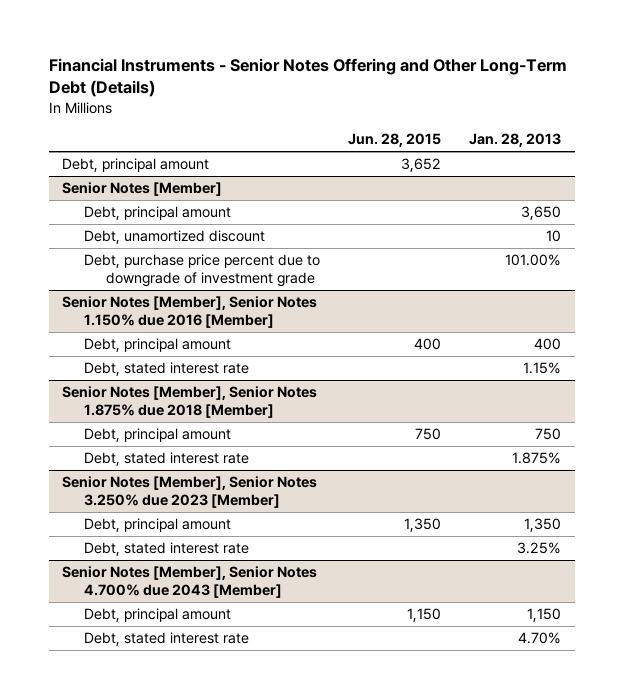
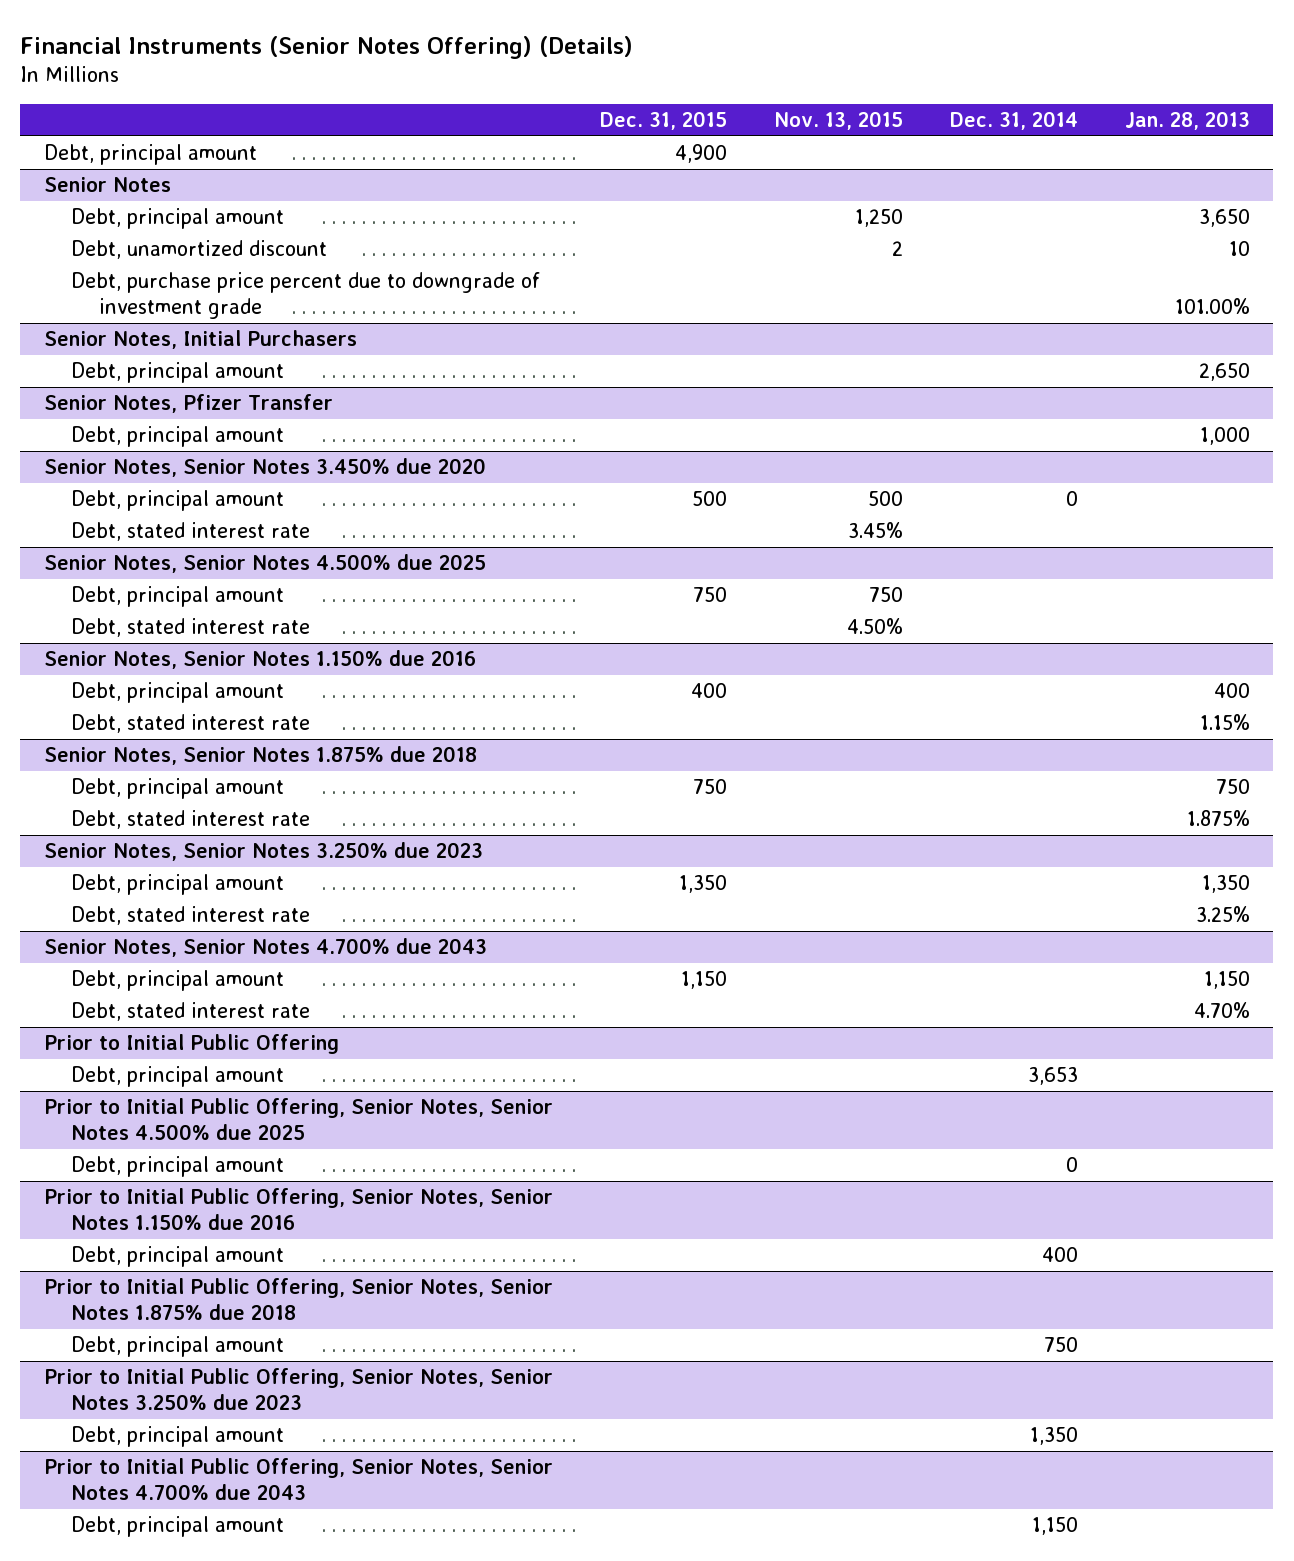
[48,57,567,98] Financial Instruments - Senior Notes Offering and Other Long-Term Debt (Details) -> [20,35,634,59] Financial Instruments (Senior Notes Offering) (Details)
[348,133,442,148] Jun. 28, 2015 -> none
none -> [599,110,727,130] Dec. 31, 2015
none -> [773,110,903,130] Nov. 13, 2015
none -> [949,110,1078,130] Dec. 31, 2014
[62,182,223,197] Senior Notes [Member] -> [43,177,171,193] Senior Notes
none -> [43,330,357,350] Senior Notes, Initial Purchasers
none -> [71,362,285,384] Debt, principal amount
none -> [43,394,333,414] Senior Notes, Pfizer Transfer
none -> [71,426,285,448] Debt, principal amount
none -> [43,458,486,478] Senior Notes, Senior Notes 3.450% due 2020
none -> [71,490,285,512] Debt, principal amount
none -> [71,522,311,542] Debt, stated interest rate
none -> [43,554,486,574] Senior Notes, Senior Notes 4.500% due 2025
none -> [71,586,285,608] Debt, principal amount
none -> [71,618,311,638] Debt, stated interest rate
[62,296,318,329] Senior Notes [Member], Senior Notes 1.150% due 2016 [Member] -> [43,650,476,670] Senior Notes, Senior Notes 1.150% due 2016
[62,386,318,419] Senior Notes [Member], Senior Notes 1.875% due 2018 [Member] -> [43,746,477,766] Senior Notes, Senior Notes 1.875% due 2018
[62,476,318,509] Senior Notes [Member], Senior Notes 3.250% due 2023 [Member] -> [43,842,483,862] Senior Notes, Senior Notes 3.250% due 2023
[62,566,318,599] Senior Notes [Member], Senior Notes 4.700% due 2043 [Member] -> [43,938,487,958] Senior Notes, Senior Notes 4.700% due 2043
none -> [43,1034,339,1055] Prior to Initial Public Offering
none -> [71,1066,285,1088] Debt, principal amount
none -> [43,1098,553,1141] Prior to Initial Public Offering, Senior Notes, Senior Notes 4.500% due 2025
none -> [71,1156,285,1178] Debt, principal amount
none -> [43,1188,553,1231] Prior to Initial Public Offering, Senior Notes, Senior Notes 1.150% due 2016
none -> [71,1246,285,1268] Debt, principal amount
none -> [43,1278,553,1321] Prior to Initial Public Offering, Senior Notes, Senior Notes 1.875% due 2018
none -> [71,1336,285,1358] Debt, principal amount
none -> [43,1368,553,1411] Prior to Initial Public Offering, Senior Notes, Senior Notes 3.250% due 2023
none -> [71,1426,285,1448] Debt, principal amount
none -> [43,1458,553,1501] Prior to Initial Public Offering, Senior Notes, Senior Notes 4.700% due 2043
none -> [71,1516,285,1538] Debt, principal amount

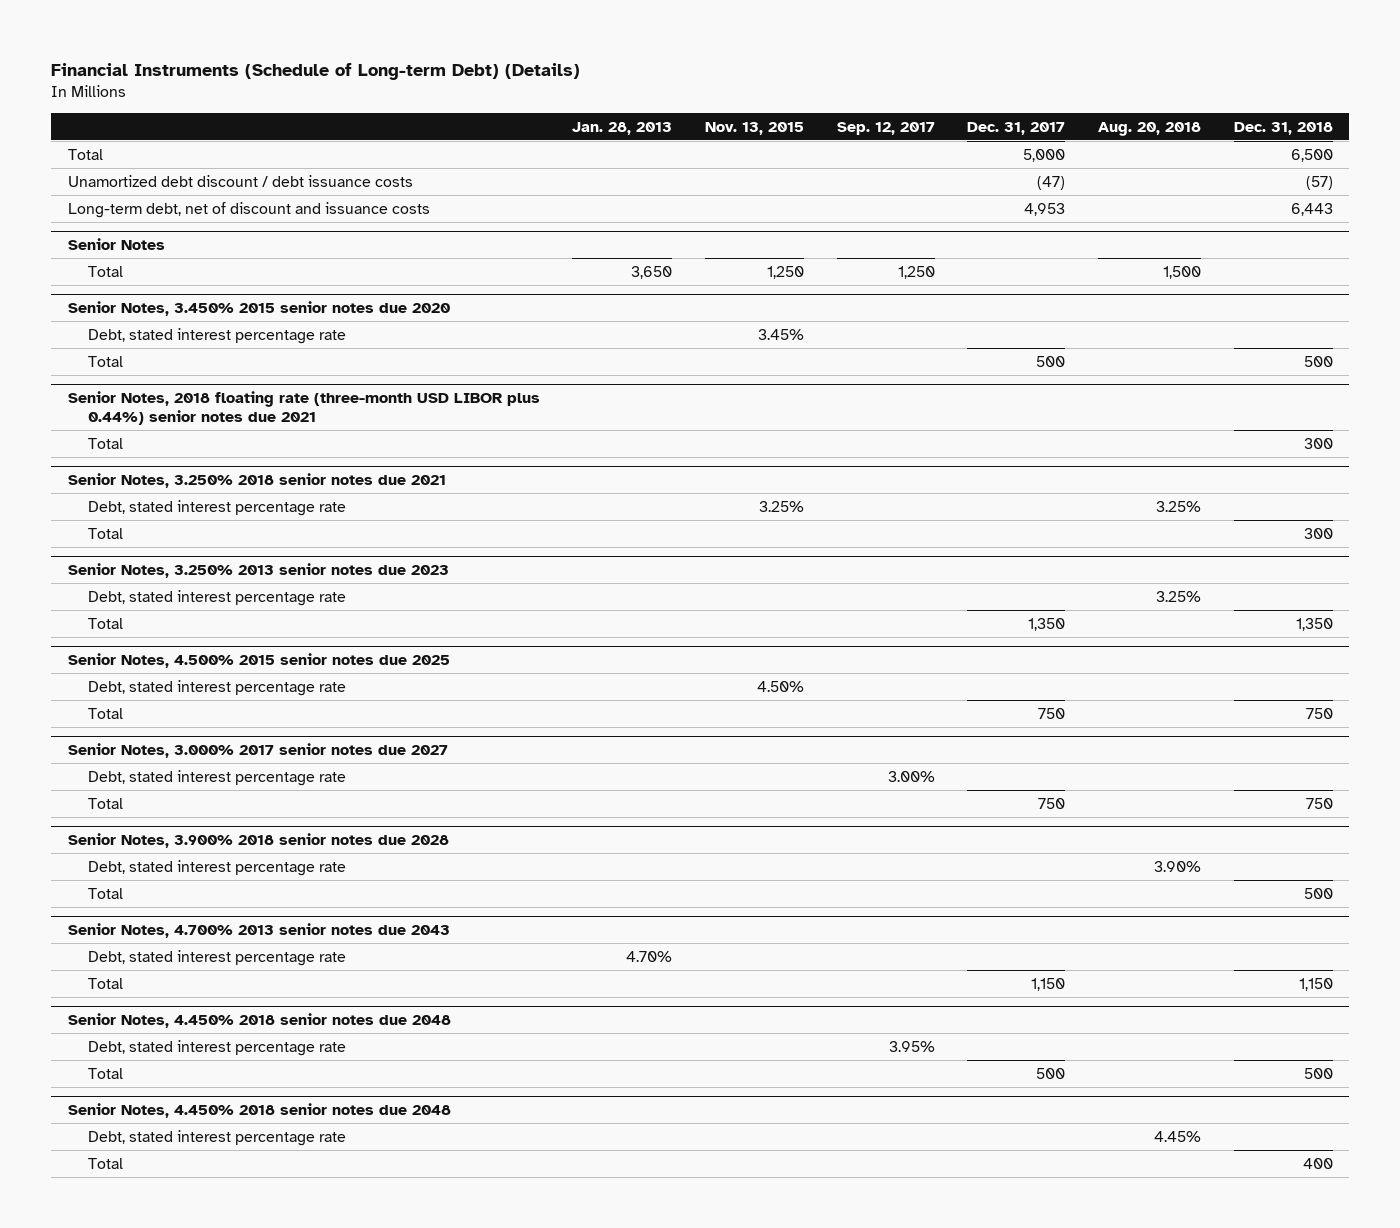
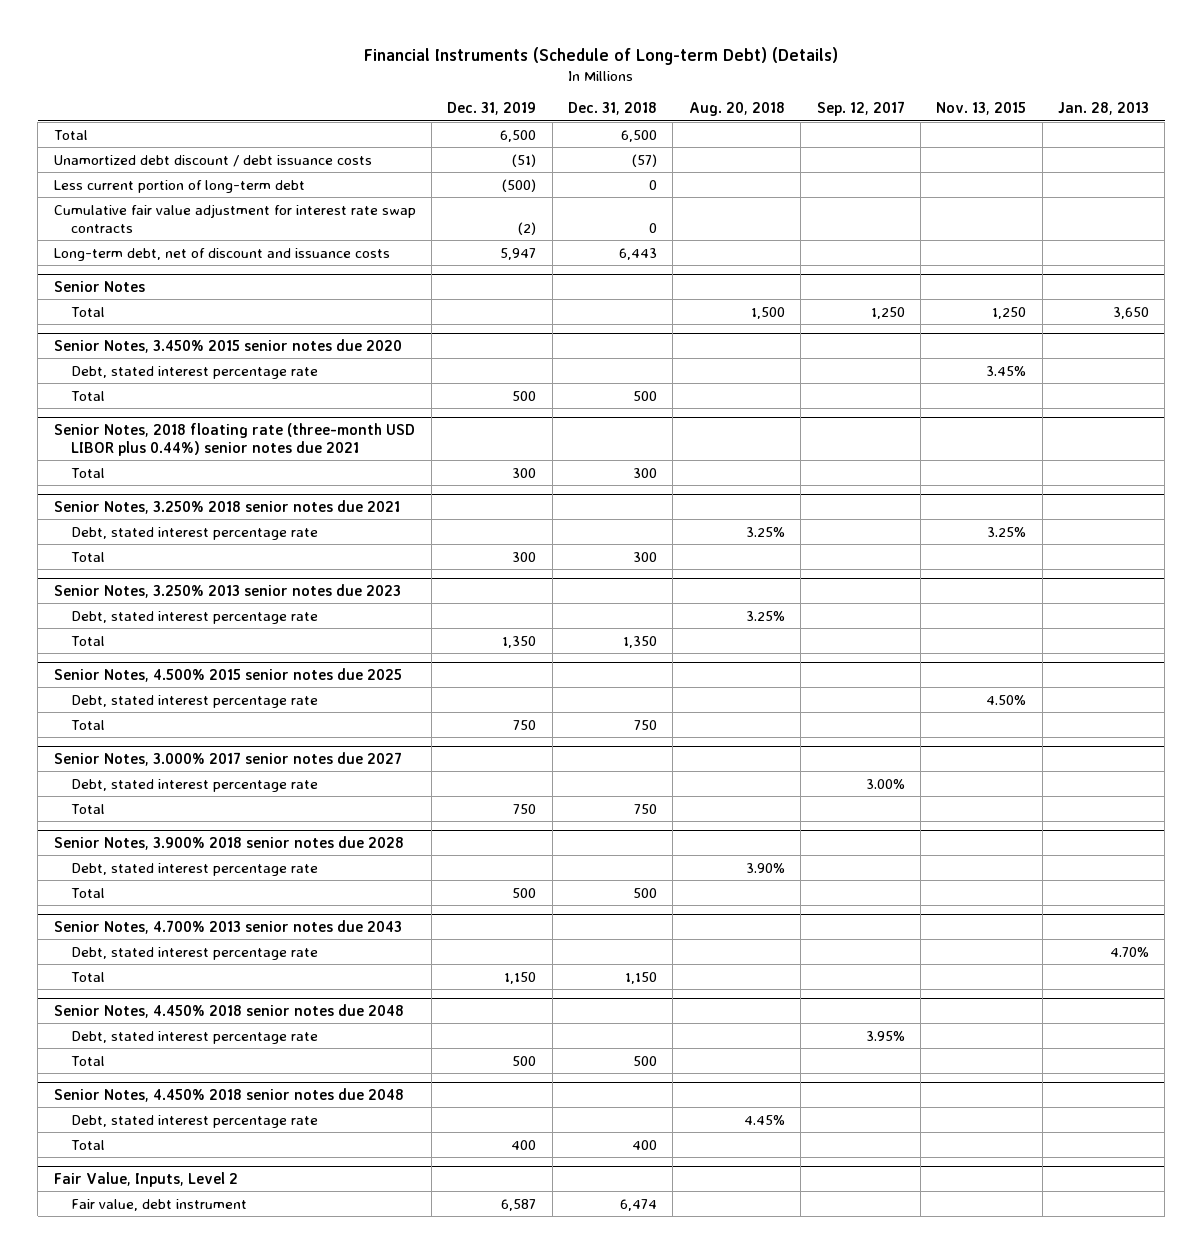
[967,121,1066,135] Dec. 31, 2017 -> none
none -> [447,102,537,116] Dec. 31, 2019
none -> [53,179,305,193] Less current portion of long-term debt
none -> [53,203,416,233] Cumulative fair value adjustment for interest rate swap contracts
none -> [53,1171,238,1187] Fair Value, Inputs, Level 2
none -> [70,1198,247,1211] Fair value, debt instrument

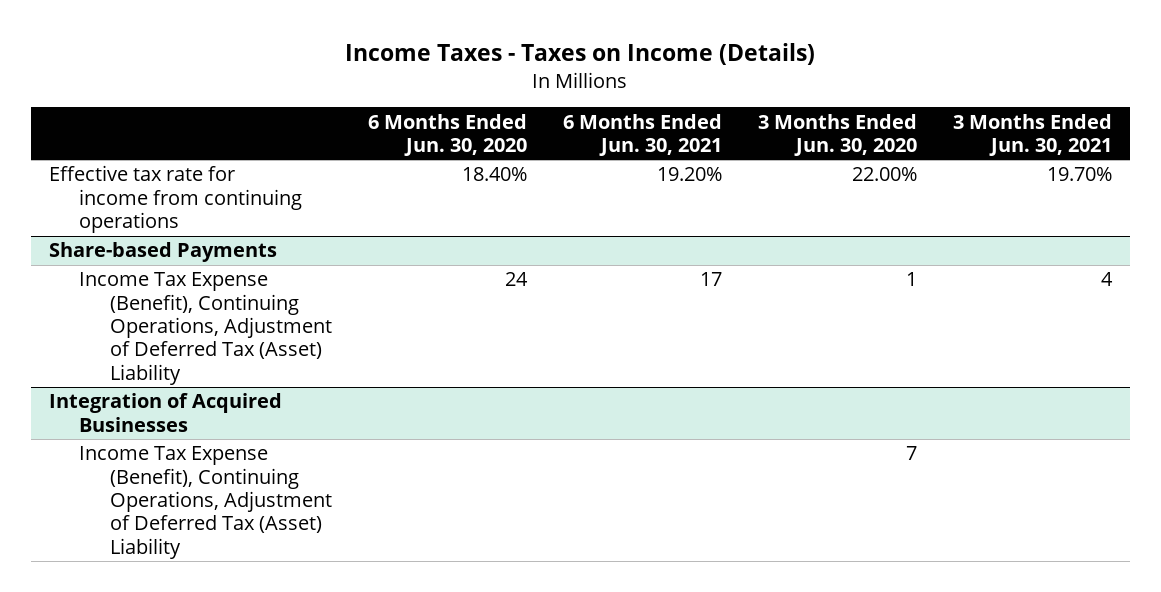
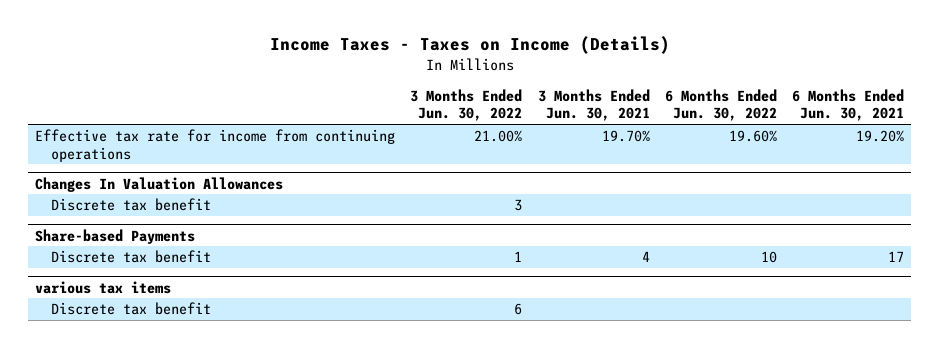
[367,113,527,157] 6 Months Ended Jun. 30, 2020 -> none
[757,113,917,157] 3 Months Ended Jun. 30, 2020 -> none
none -> [410,88,523,122] 3 Months Ended Jun. 30, 2022
none -> [664,88,777,122] 6 Months Ended Jun. 30, 2022
none -> [35,176,284,192] Changes In Valuation Allowances
none -> [51,197,212,211] Discrete tax benefit
[48,393,282,432] Integration of Acquired Businesses -> none
[79,446,332,559] Income Tax Expense (Benefit), Continuing Operations, Adjustment of Deferred Tax (Asset) Liability -> none
[79,272,332,385] Income Tax Expense (Benefit), Continuing Operations, Adjustment of Deferred Tax (Asset) Liability -> [51,249,212,263] Discrete tax benefit
none -> [35,280,172,294] various tax items
none -> [51,301,212,315] Discrete tax benefit

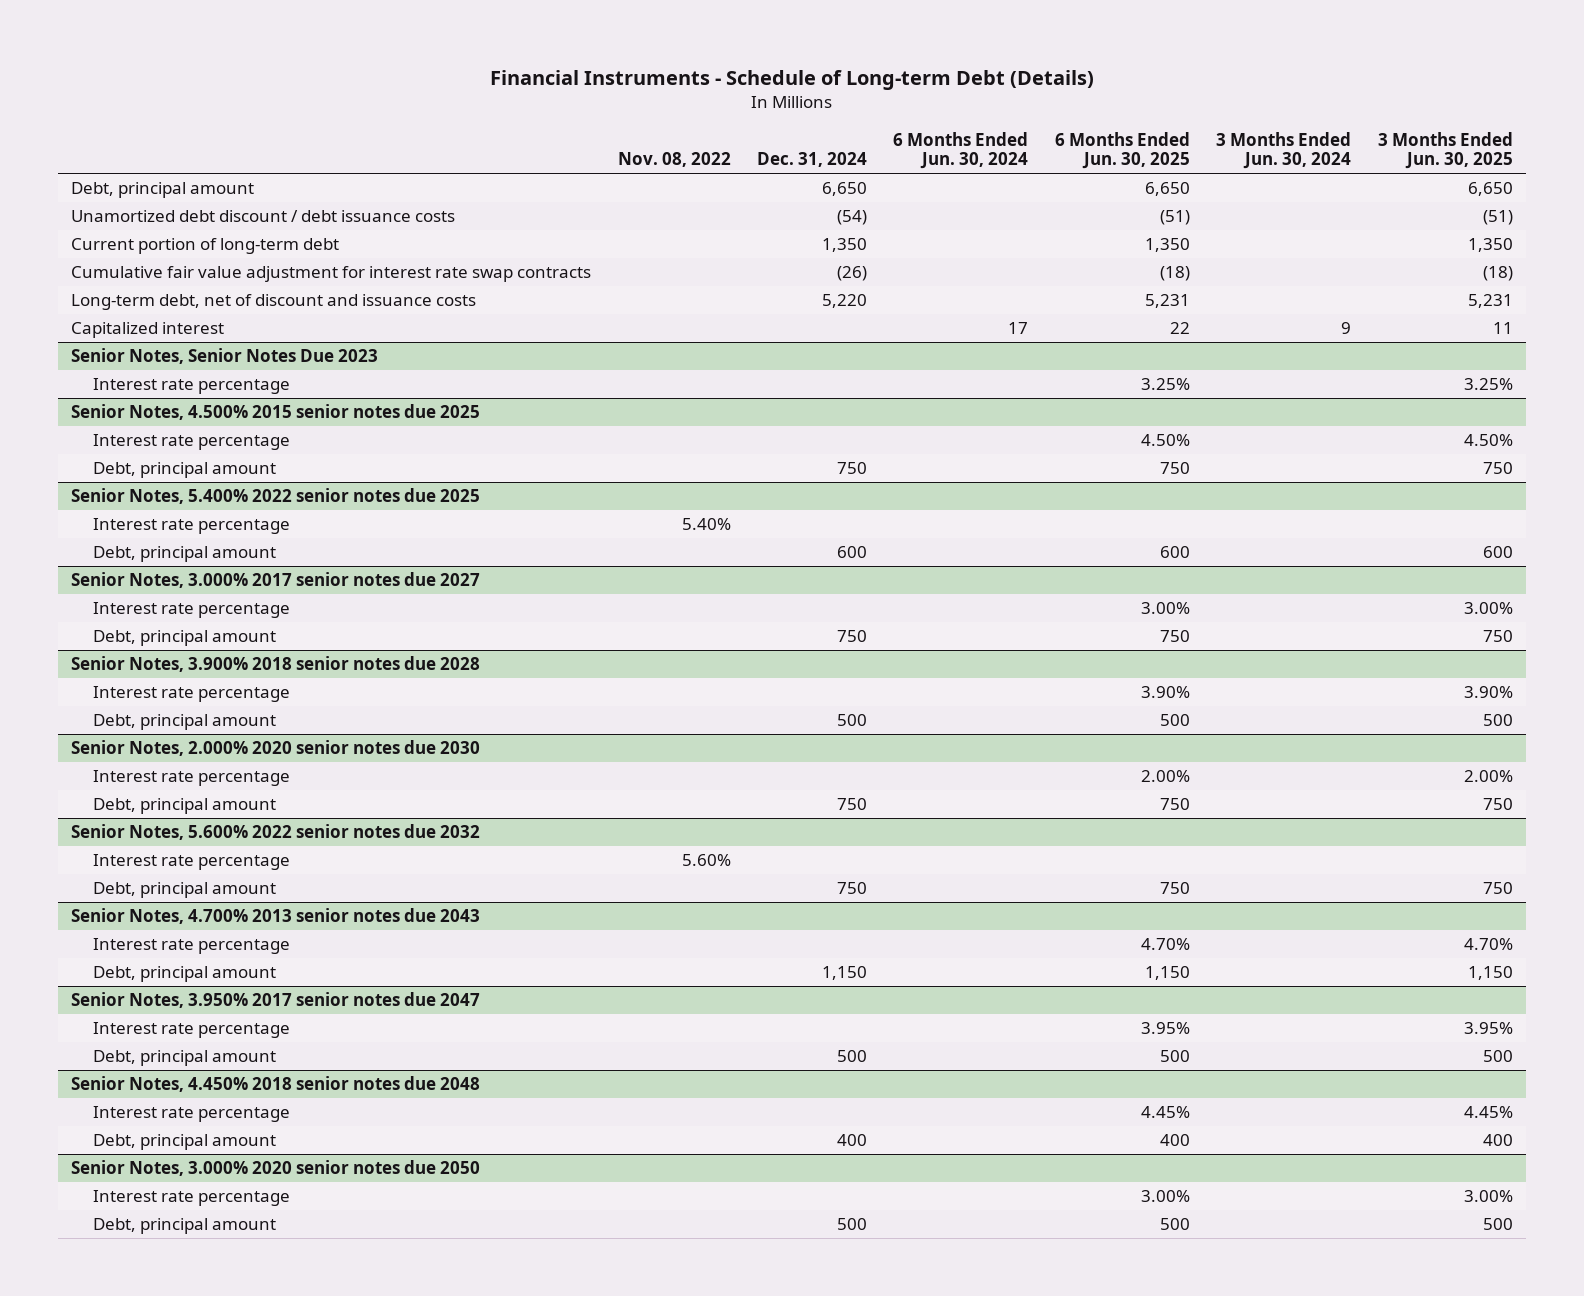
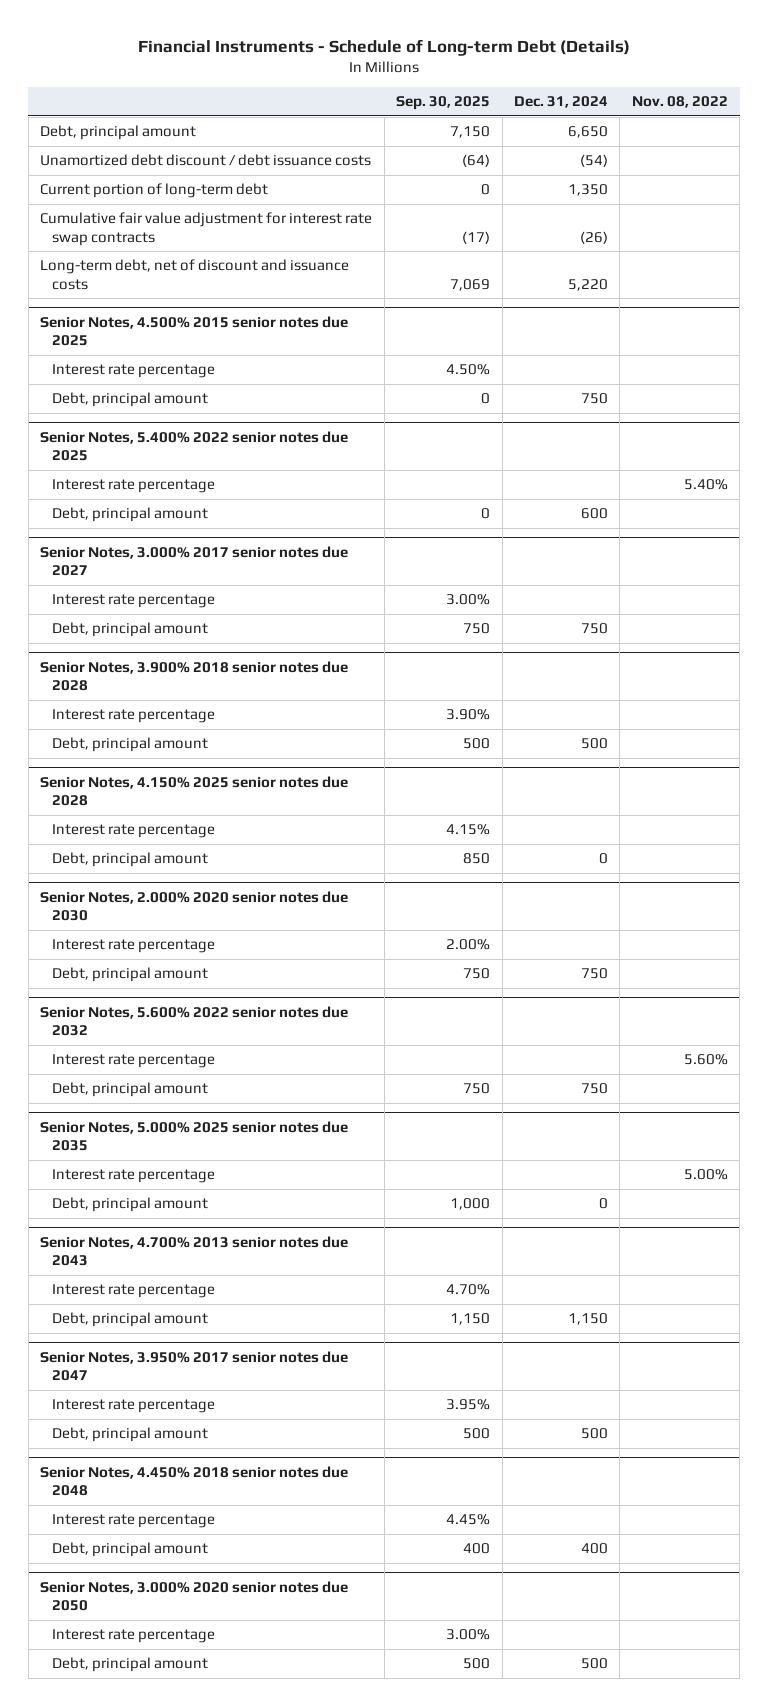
[893,131,1029,170] 6 Months Ended Jun. 30, 2024 -> none
[1054,131,1190,170] 6 Months Ended Jun. 30, 2025 -> none
[1216,131,1352,170] 3 Months Ended Jun. 30, 2024 -> none
[1377,131,1513,170] 3 Months Ended Jun. 30, 2025 -> none
none -> [396,96,491,111] Sep. 30, 2025
[71,322,225,339] Capitalized interest -> none
[71,348,379,365] Senior Notes, Senior Notes Due 2023 -> none
[93,378,291,395] Interest rate percentage -> none
none -> [40,775,349,807] Senior Notes, 4.150% 2025 senior notes due 2028
none -> [51,824,215,839] Interest rate percentage
none -> [51,852,208,868] Debt, principal amount
none -> [40,1120,349,1152] Senior Notes, 5.000% 2025 senior notes due 2035
none -> [51,1169,215,1184] Interest rate percentage
none -> [51,1197,208,1213] Debt, principal amount

